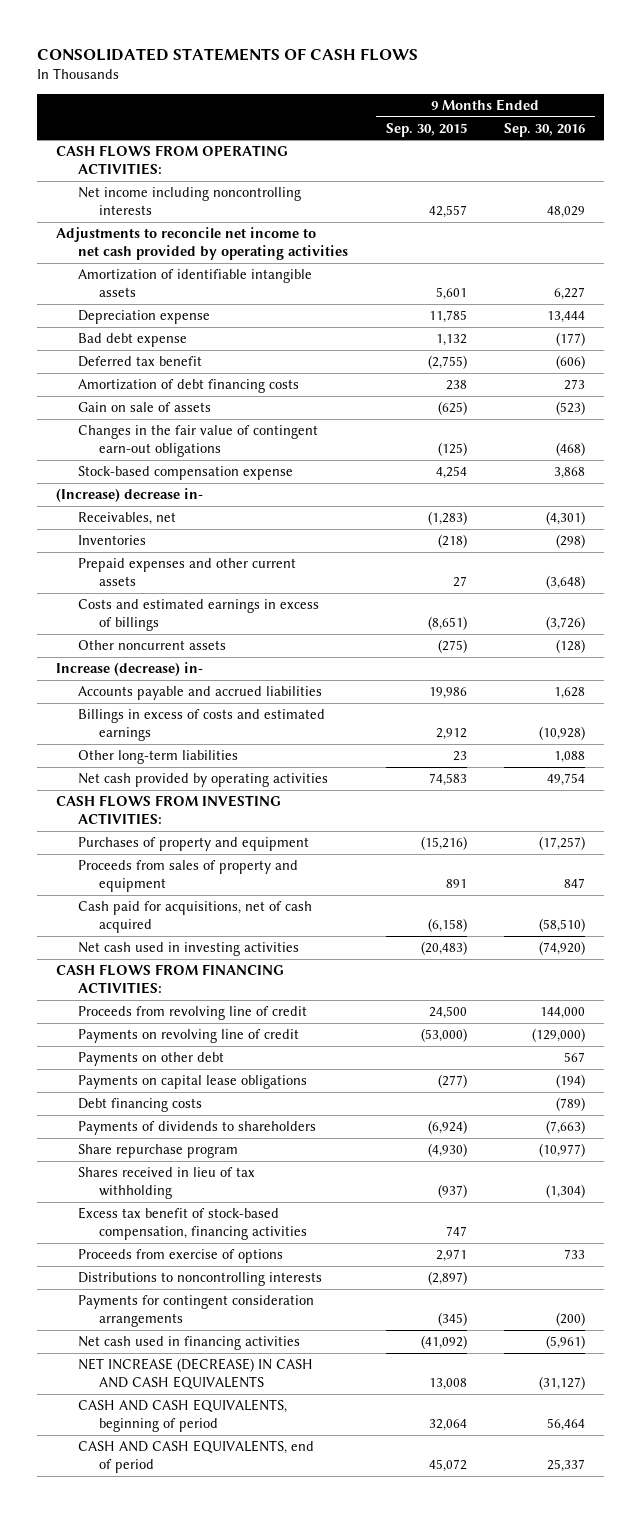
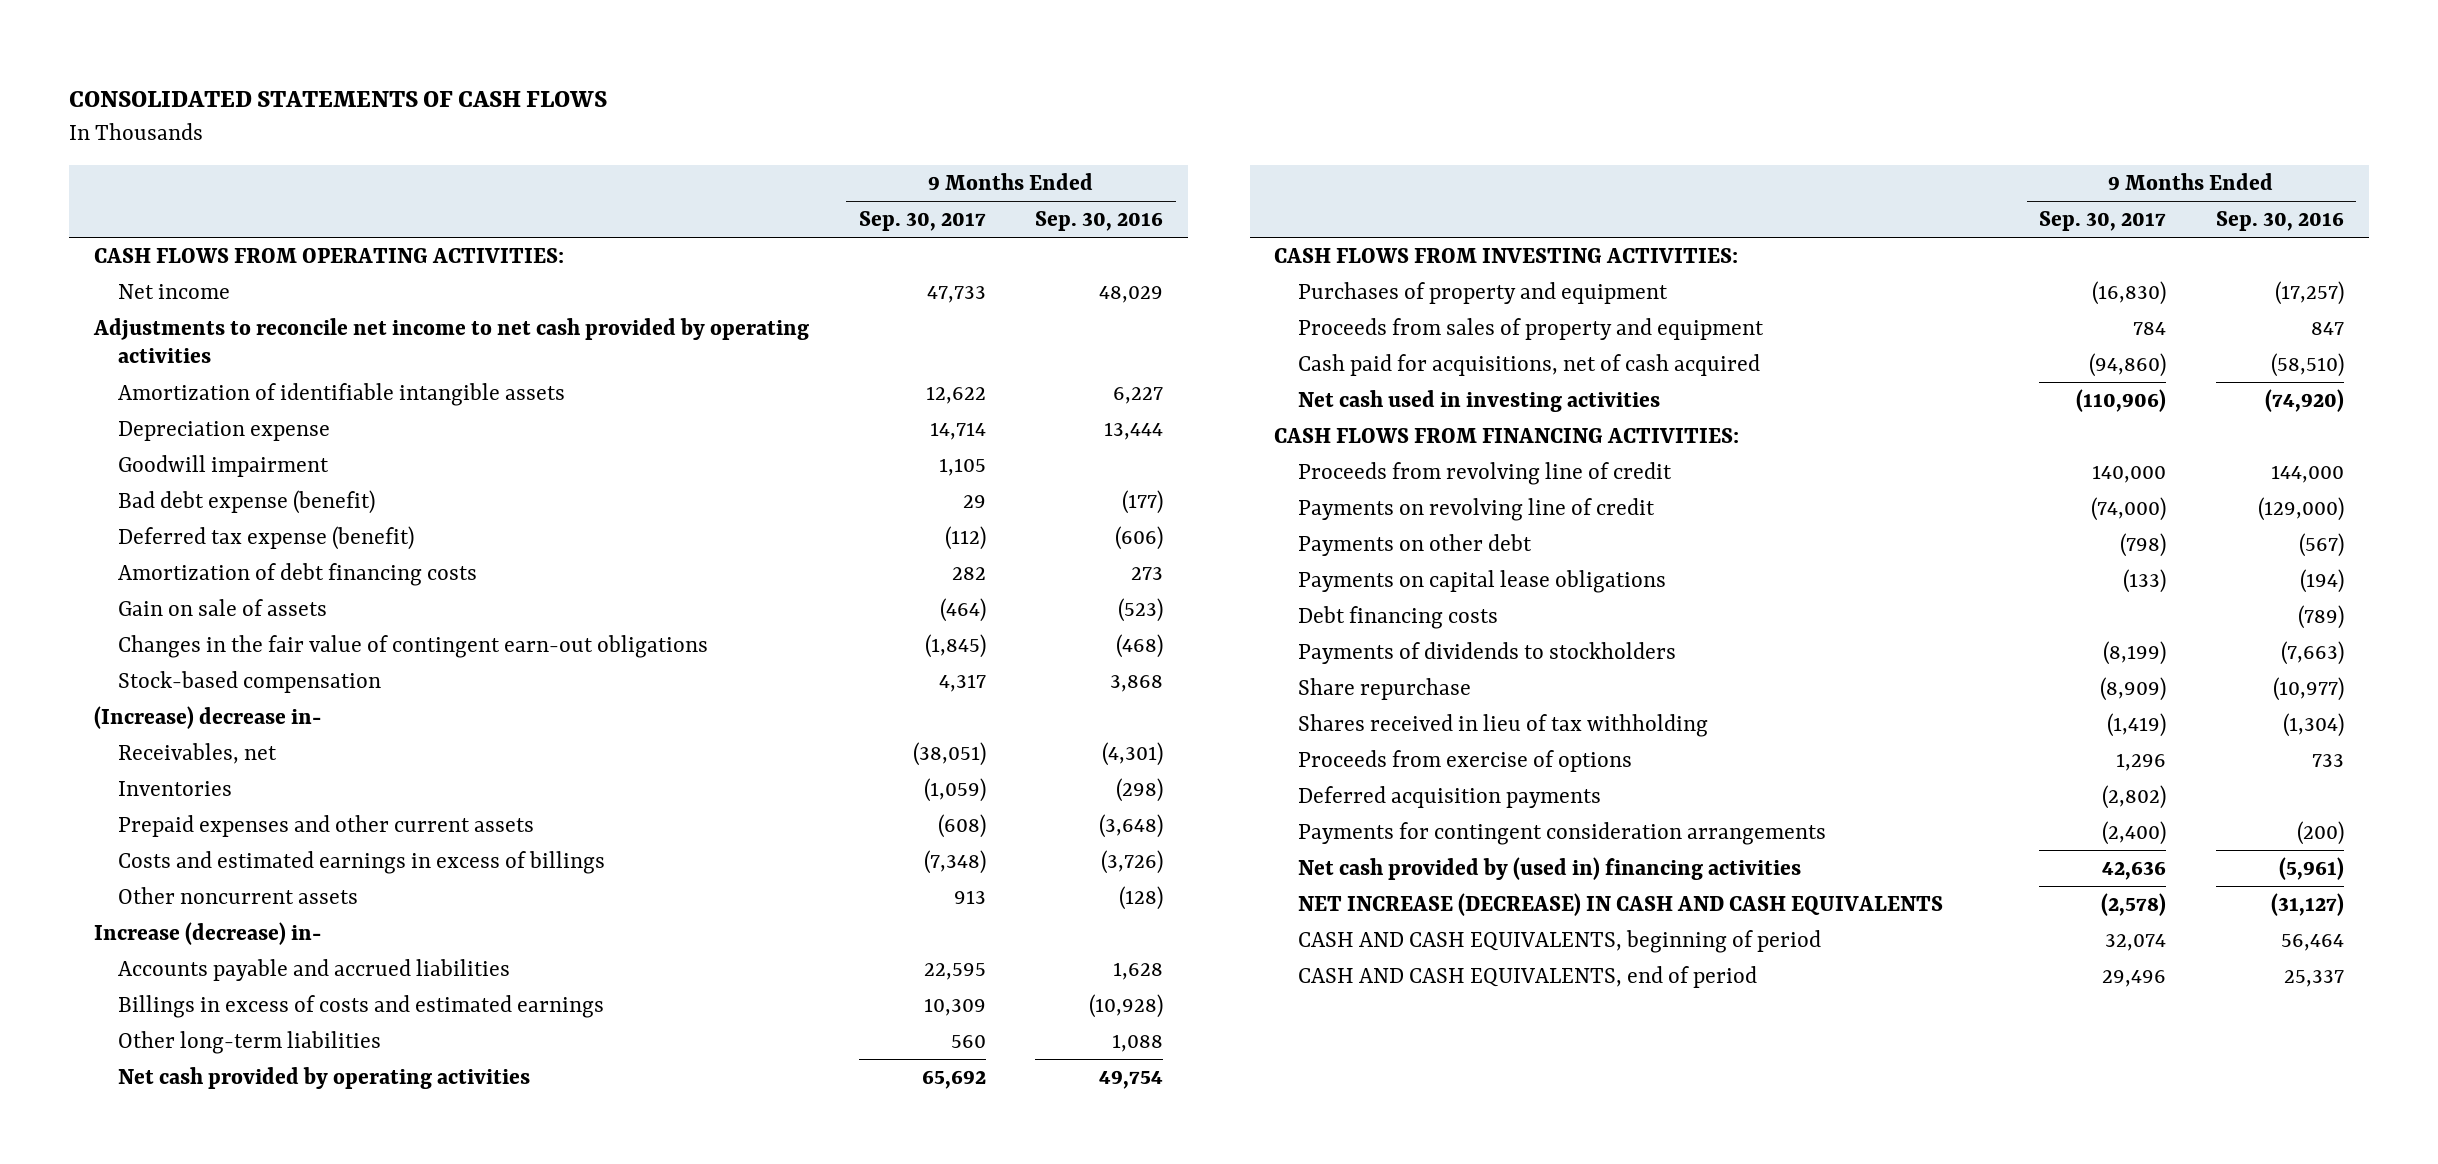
[385,122,467,137] Sep. 30, 2015 -> none
none -> [858,211,986,232] Sep. 30, 2017
[77,187,301,216] Net income including noncontrolling interests -> [118,284,231,300] Net income
none -> [118,455,330,478] Goodwill impairment
[77,333,187,348] Bad debt expense -> [118,490,376,515] Bad debt expense (benefit)
[77,356,202,368] Deferred tax benefit -> [118,526,415,551] Deferred tax expense (benefit)
[77,466,293,481] Stock-based compensation expense -> [118,671,382,694] Stock-based compensation
[564,1052,586,1063] 567 -> [2298,533,2344,558] (567)
[77,1121,316,1136] Payments of dividends to shareholders -> [1298,642,1677,665] Payments of dividends to stockholders
[77,1144,238,1159] Share repurchase program -> [1298,678,1472,701] Share repurchase
[77,1207,308,1241] Excess tax benefit of stock-based compensation, financing activities -> none
[77,1272,322,1287] Distributions to noncontrolling interests -> none
none -> [1298,786,1602,809] Deferred acquisition payments
[77,1336,300,1351] Net cash used in financing activities -> [1298,857,1802,881] Net cash provided by (used in) financing activities

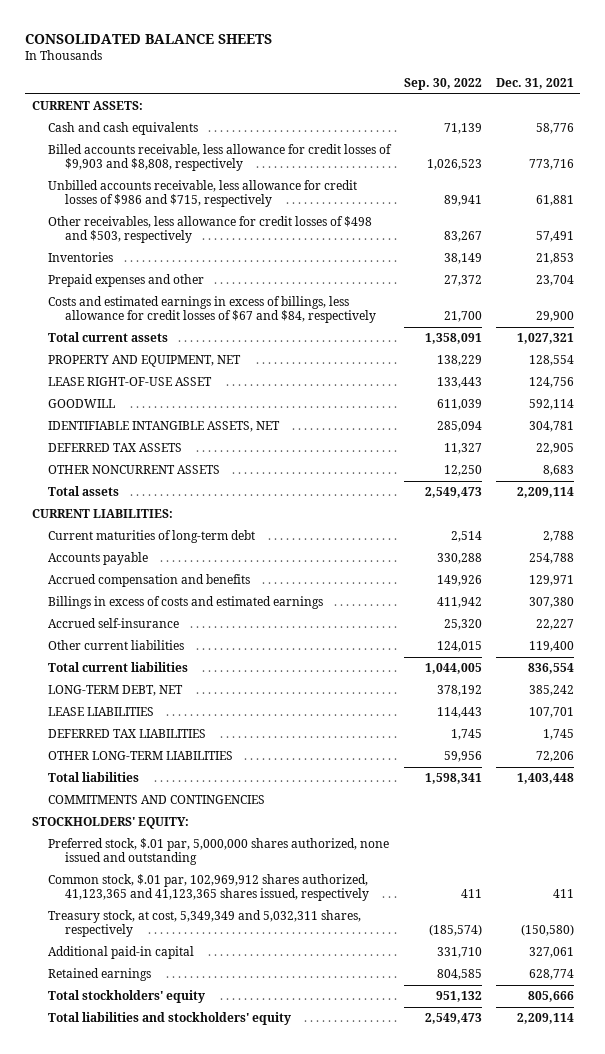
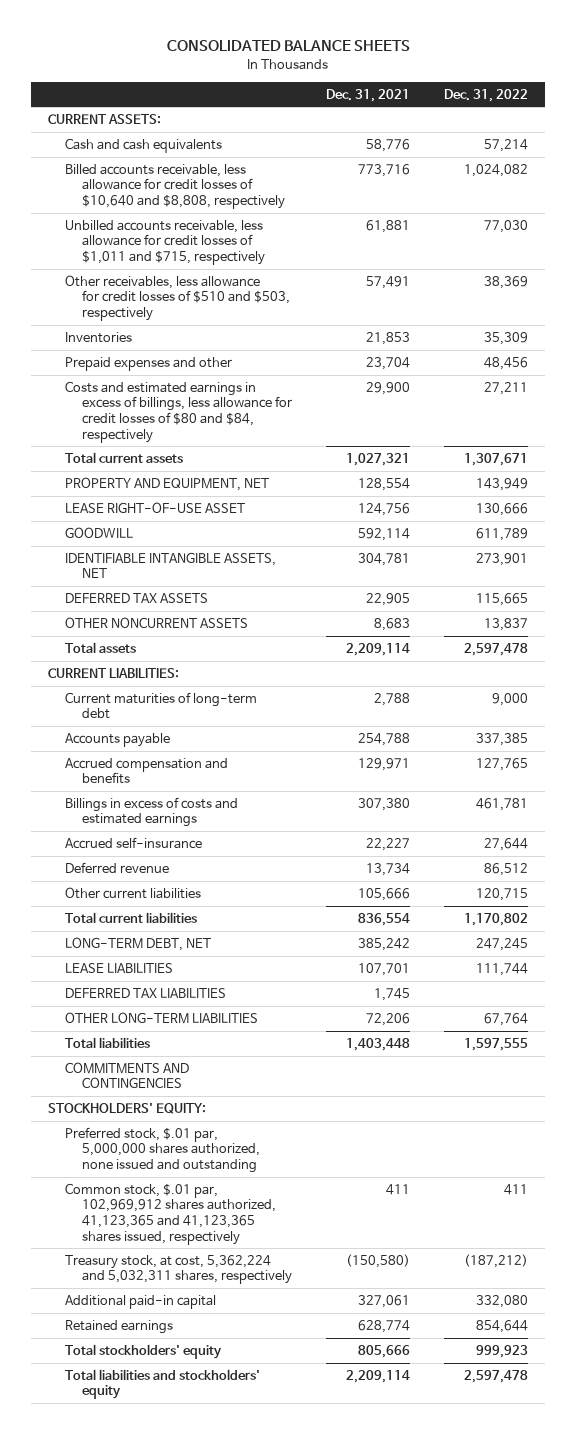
[404,78,483,91] Sep. 30, 2022 -> none
none -> [444,88,529,102] Dec. 31, 2022
[48,144,393,172] Billed accounts receivable, less allowance for credit losses of $9,903 and $8,808, respectively -> [65,163,285,210] Billed accounts receivable, less allowance for credit losses of $10,640 and $8,808, respectively
[48,180,358,208] Unbilled accounts receivable, less allowance for credit losses of $986 and $715, respectively -> [65,219,265,266] Unbilled accounts receivable, less allowance for credit losses of $1,011 and $715, respectively
[48,216,373,244] Other receivables, less allowance for credit losses of $498 and $503, respectively -> [65,274,290,322] Other receivables, less allowance for credit losses of $510 and $503, respectively
[48,296,377,324] Costs and estimated earnings in excess of billings, less allowance for credit losses of $67 and $84, respectively -> [65,380,292,443] Costs and estimated earnings in excess of billings, less allowance for credit losses of $80 and $84, respectively
none -> [65,861,170,873] Deferred revenue
[528,641,574,653] 119,400 -> [357,887,410,901] 105,666
[48,910,362,938] Treasury stock, at cost, 5,349,349 and 5,032,311 shares, respectively -> [65,1254,292,1285] Treasury stock, at cost, 5,362,224 and 5,032,311 shares, respectively

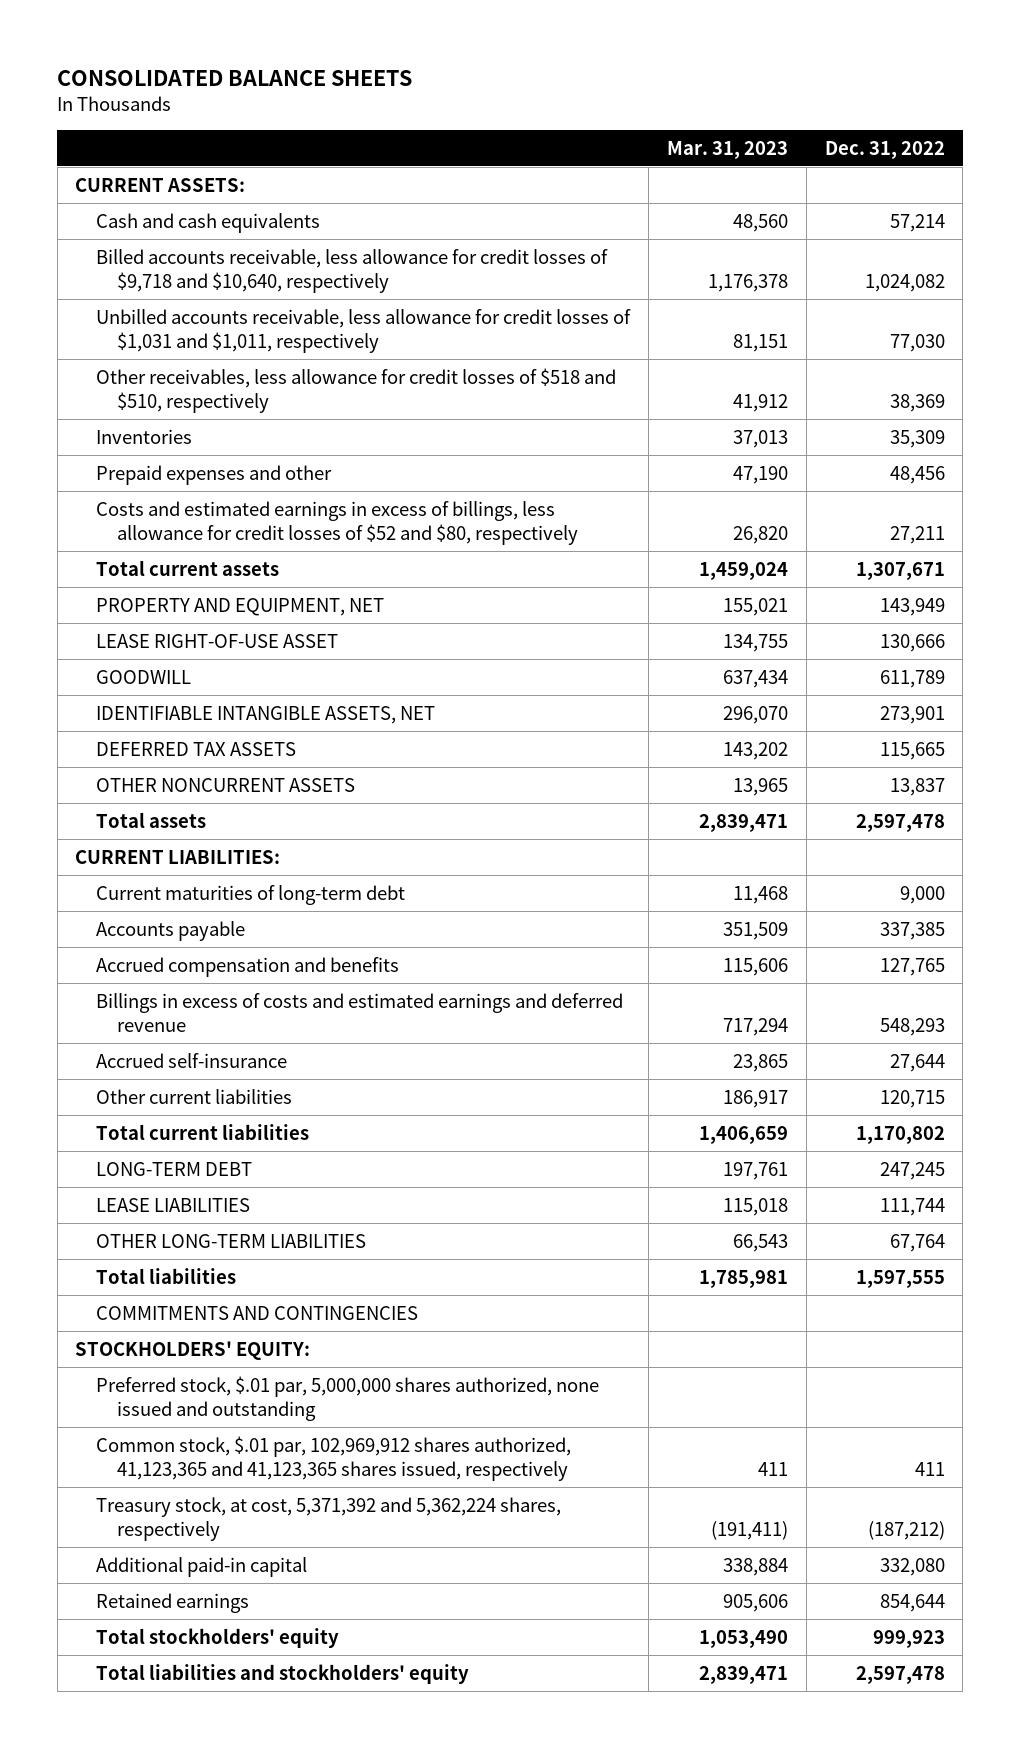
[325,88,410,102] Dec. 31, 2021 -> none
none -> [666,140,788,159] Mar. 31, 2023
[65,163,285,210] Billed accounts receivable, less allowance for credit losses of $10,640 and $8,808, respectively -> [96,248,609,293] Billed accounts receivable, less allowance for credit losses of $9,718 and $10,640, respectively
[65,219,265,266] Unbilled accounts receivable, less allowance for credit losses of $1,011 and $715, respectively -> [96,308,632,353] Unbilled accounts receivable, less allowance for credit losses of $1,031 and $1,011, respectively
[65,274,290,322] Other receivables, less allowance for credit losses of $510 and $503, respectively -> [96,367,617,413] Other receivables, less allowance for credit losses of $518 and $510, respectively
[65,380,292,443] Costs and estimated earnings in excess of billings, less allowance for credit losses of $80 and $84, respectively -> [96,500,578,545] Costs and estimated earnings in excess of billings, less allowance for credit losses of $52 and $80, respectively
[65,796,239,828] Billings in excess of costs and estimated earnings -> [96,992,624,1032] Billings in excess of costs and estimated earnings and deferred revenue
[476,797,529,811] 461,781 -> [879,1017,945,1036] 548,293
[65,861,170,873] Deferred revenue -> none
[65,936,212,951] LONG-TERM DEBT, NET -> [96,1161,253,1176] LONG-TERM DEBT
[65,987,227,998] DEFERRED TAX LIABILITIES -> none
[65,1254,292,1285] Treasury stock, at cost, 5,362,224 and 5,032,311 shares, respectively -> [96,1496,562,1541] Treasury stock, at cost, 5,371,392 and 5,362,224 shares, respectively

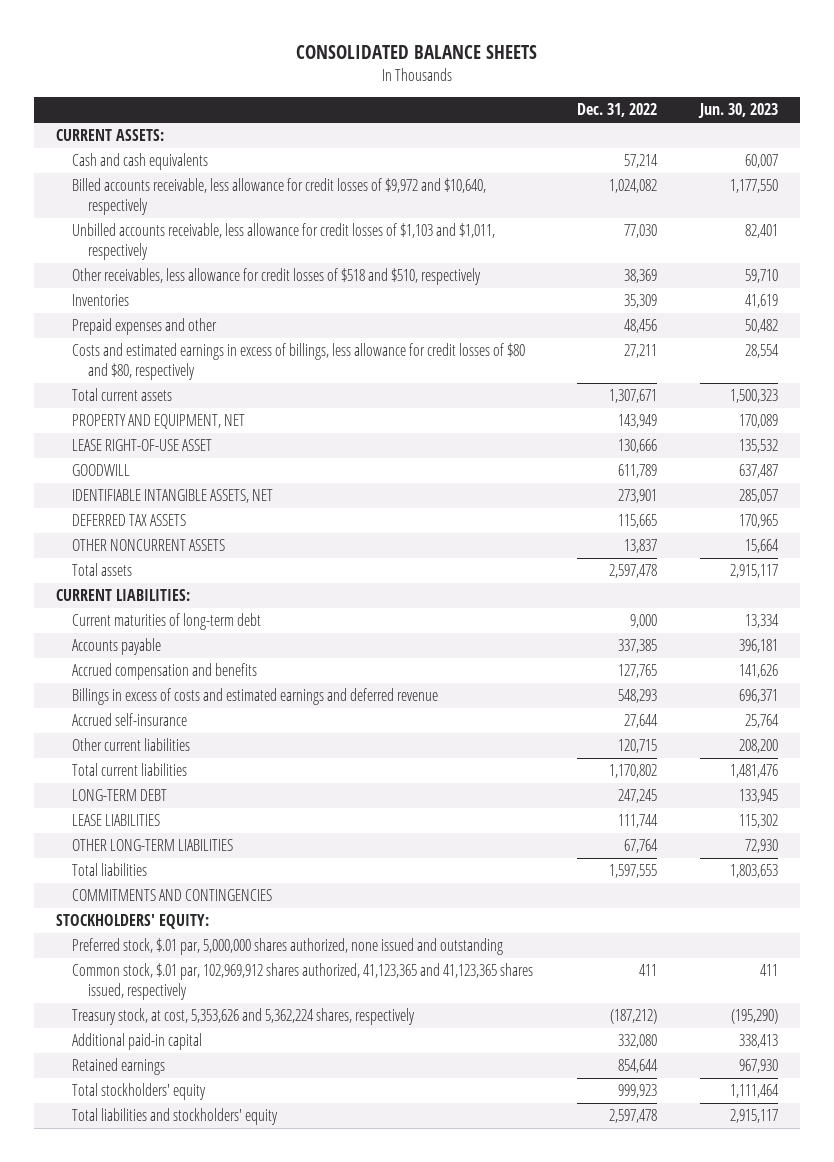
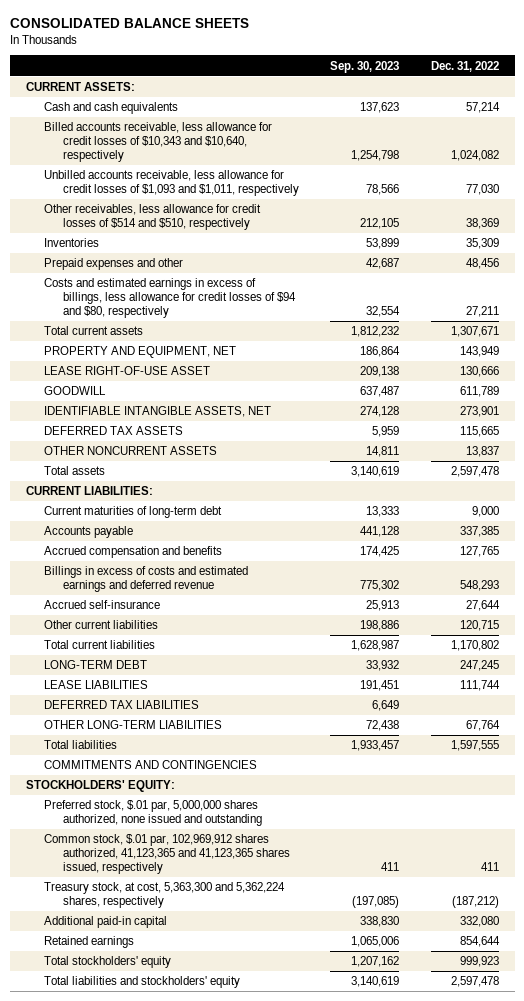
[698,103,779,119] Jun. 30, 2023 -> none
none -> [330,60,400,73] Sep. 30, 2023
[71,178,486,216] Billed accounts receivable, less allowance for credit losses of $9,972 and $10,640, respectively -> [44,122,273,162] Billed accounts receivable, less allowance for credit losses of $10,343 and $10,640, respectively
[71,223,495,261] Unbilled accounts receivable, less allowance for credit losses of $1,103 and $1,011, respectively -> [44,170,299,196] Unbilled accounts receivable, less allowance for credit losses of $1,093 and $1,011, respectively
[71,268,481,286] Other receivables, less allowance for credit losses of $518 and $510, respectively -> [44,204,262,230] Other receivables, less allowance for credit losses of $514 and $510, respectively
[71,343,525,381] Costs and estimated earnings in excess of billings, less allowance for credit losses of $80 and $80, respectively -> [44,278,296,318] Costs and estimated earnings in excess of billings, less allowance for credit losses of $94 and $80, respectively
none -> [44,700,200,710] DEFERRED TAX LIABILITIES
[71,1008,415,1026] Treasury stock, at cost, 5,353,626 and 5,362,224 shares, respectively -> [44,882,286,908] Treasury stock, at cost, 5,363,300 and 5,362,224 shares, respectively

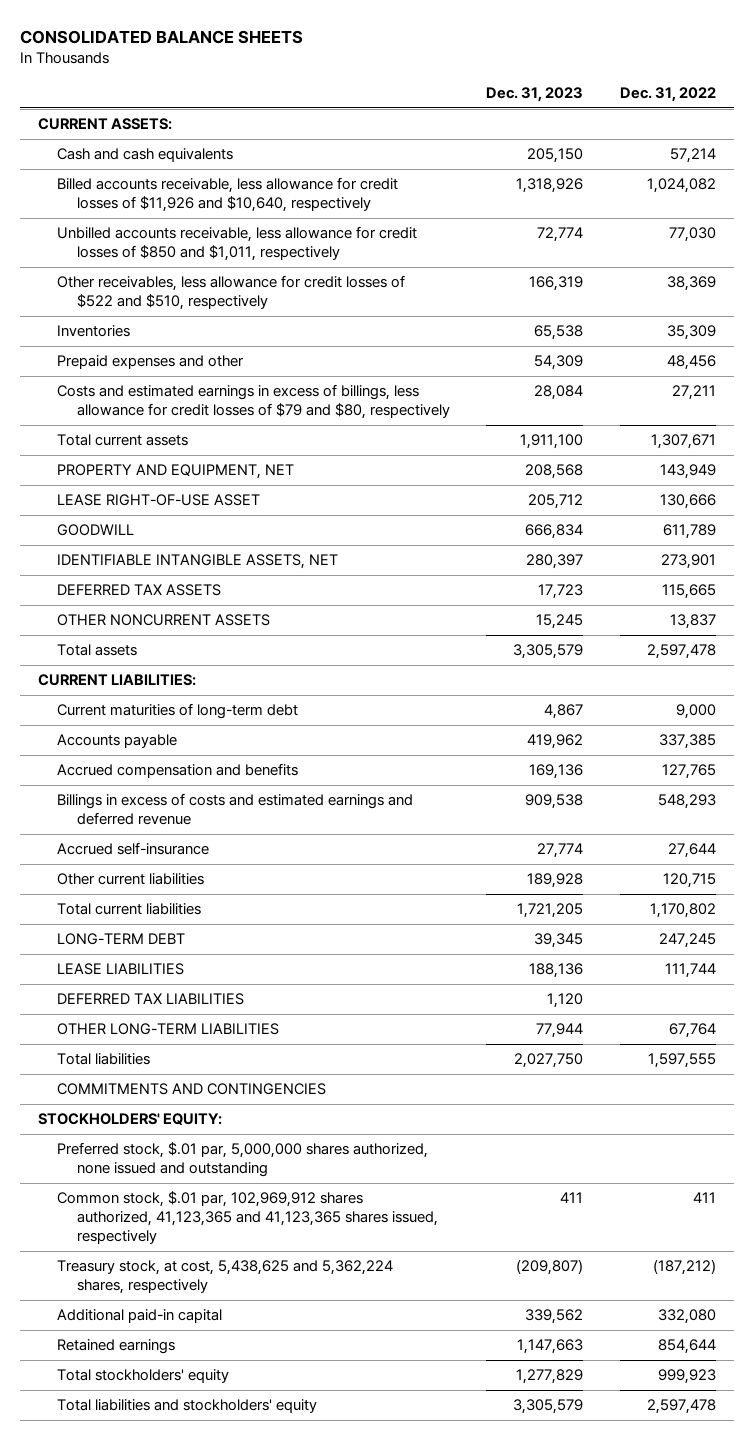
[330,60,400,73] Sep. 30, 2023 -> none
none -> [486,87,584,103] Dec. 31, 2023
[44,122,273,162] Billed accounts receivable, less allowance for credit losses of $10,343 and $10,640, respectively -> [57,177,399,213] Billed accounts receivable, less allowance for credit losses of $11,926 and $10,640, respectively
[44,170,299,196] Unbilled accounts receivable, less allowance for credit losses of $1,093 and $1,011, respectively -> [57,226,418,262] Unbilled accounts receivable, less allowance for credit losses of $850 and $1,011, respectively
[44,204,262,230] Other receivables, less allowance for credit losses of $514 and $510, respectively -> [57,275,406,311] Other receivables, less allowance for credit losses of $522 and $510, respectively
[44,278,296,318] Costs and estimated earnings in excess of billings, less allowance for credit losses of $94 and $80, respectively -> [57,384,450,420] Costs and estimated earnings in excess of billings, less allowance for credit losses of $79 and $80, respectively
[44,882,286,908] Treasury stock, at cost, 5,363,300 and 5,362,224 shares, respectively -> [57,1260,394,1295] Treasury stock, at cost, 5,438,625 and 5,362,224 shares, respectively

